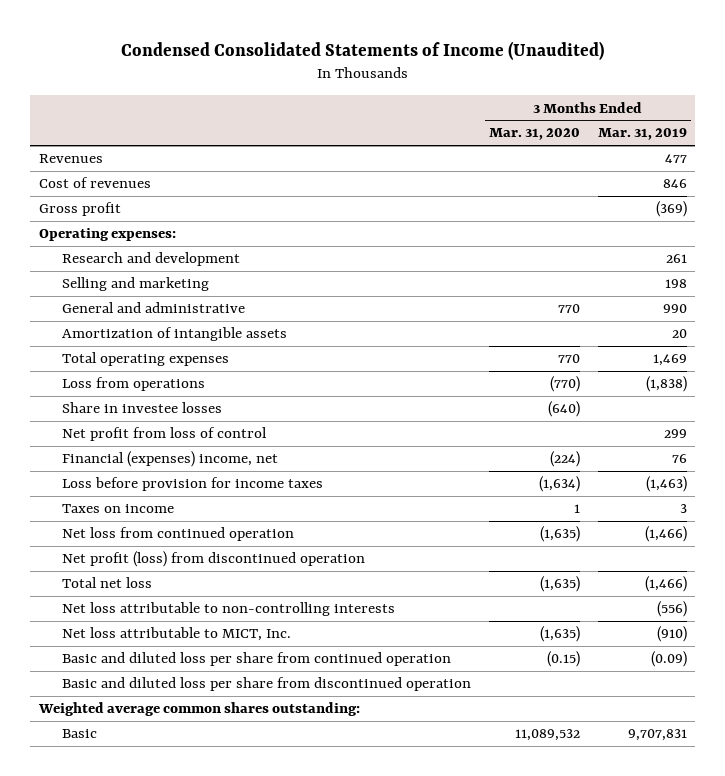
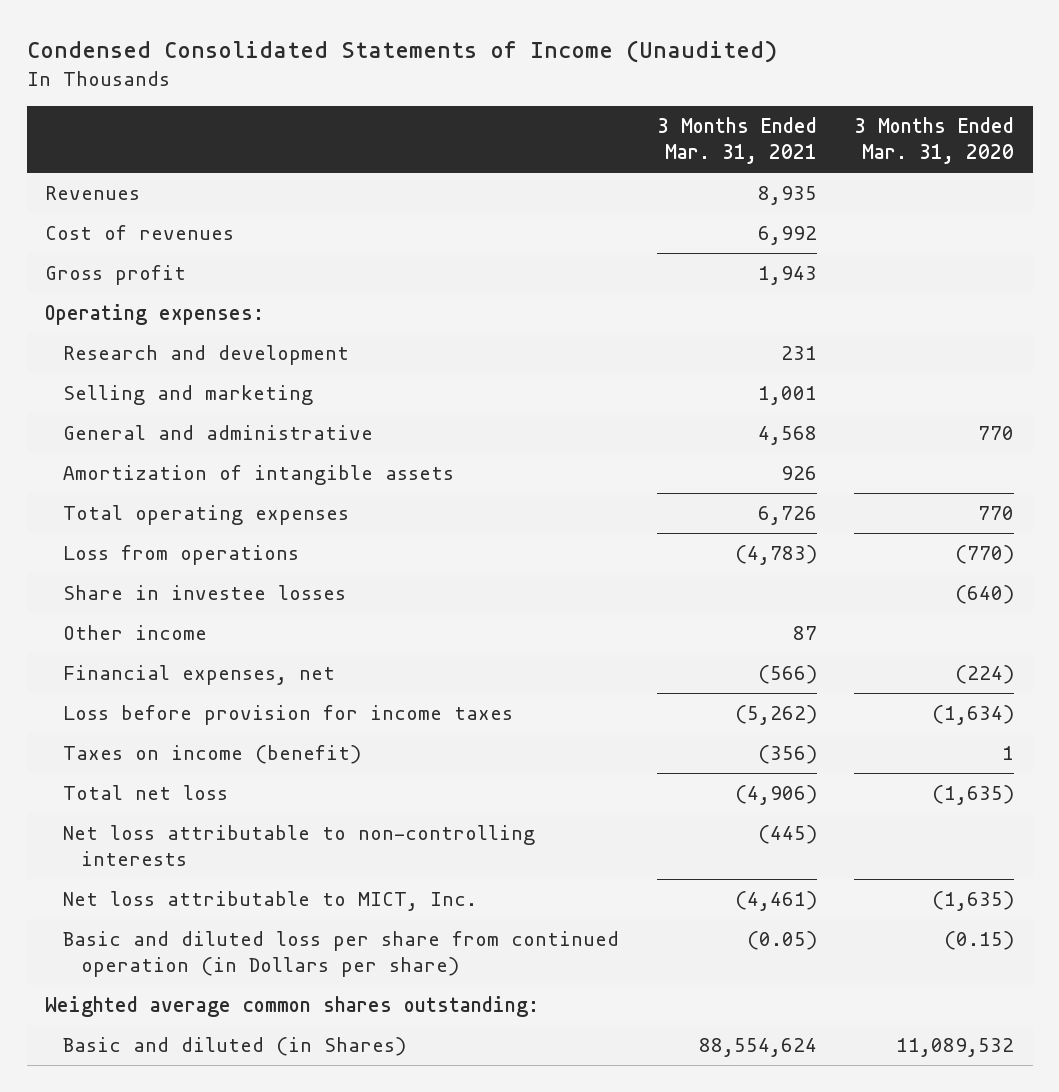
[597,128,687,141] Mar. 31, 2019 -> none
none -> [656,116,817,165] 3 Months Ended Mar. 31, 2021
[62,427,268,442] Net profit from loss of control -> none
none -> [63,624,208,640] Other income
[62,451,279,468] Financial (expenses) income, net -> [63,664,336,685] Financial expenses, net
[62,527,295,542] Net loss from continued operation -> none
[62,551,366,568] Net profit (loss) from discontinued operation -> none
[62,504,175,514] Taxes on income -> [63,744,362,764] Taxes on income (benefit)
[62,677,472,692] Basic and diluted loss per share from discontinued operation -> none
[62,652,452,667] Basic and diluted loss per share from continued operation -> [63,930,620,978] Basic and diluted loss per share from continued operation (in Dollars per share)
[62,729,98,739] Basic -> [63,1036,407,1056] Basic and diluted (in Shares)

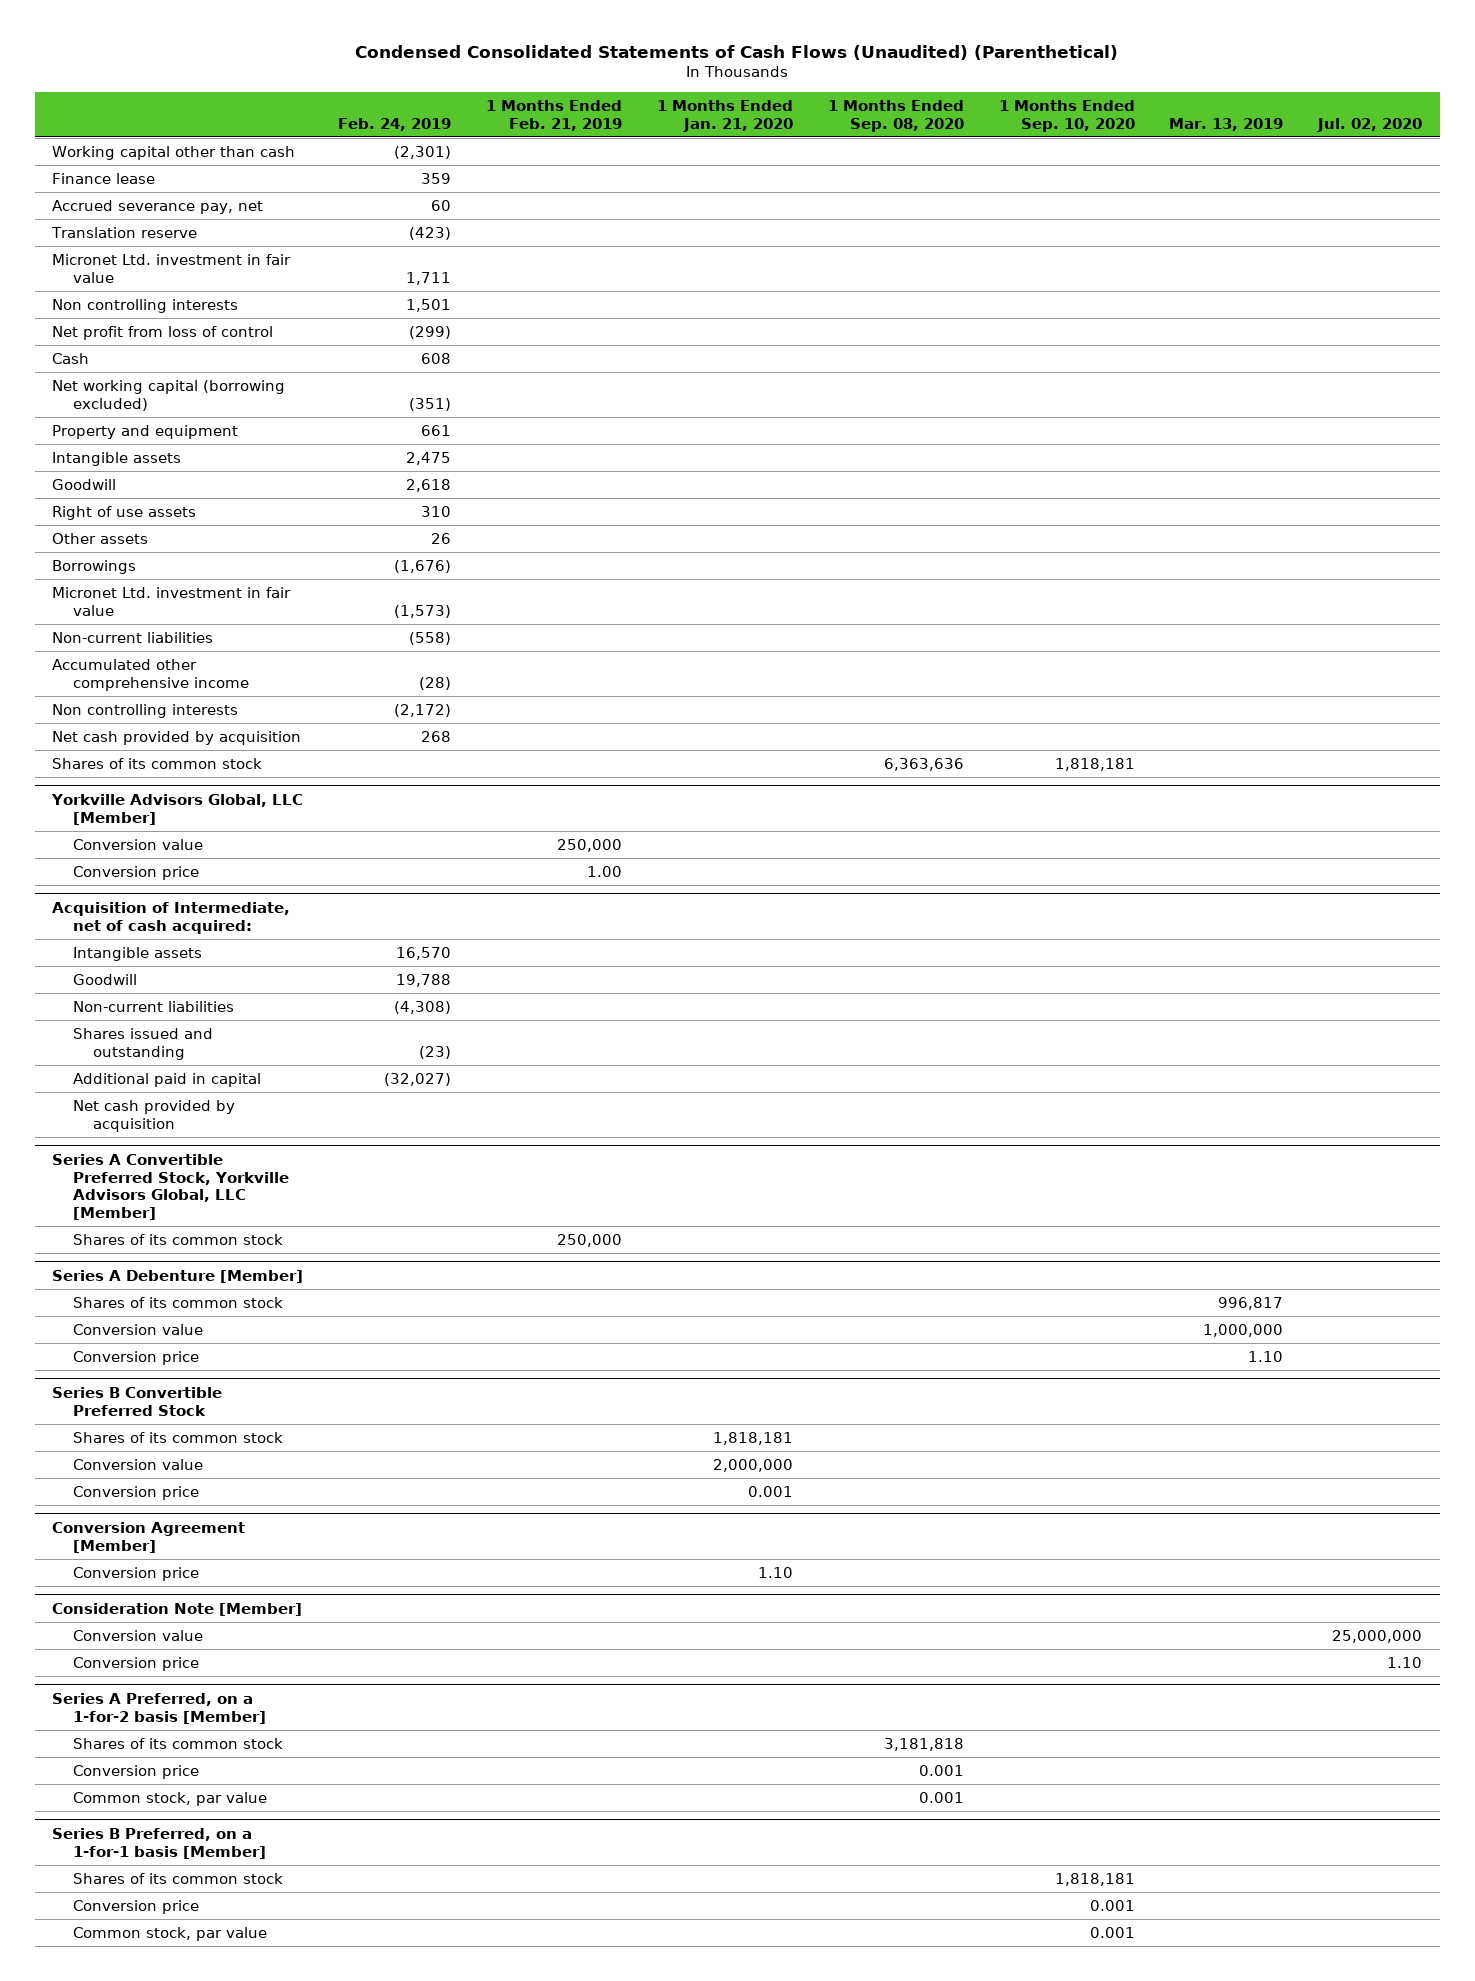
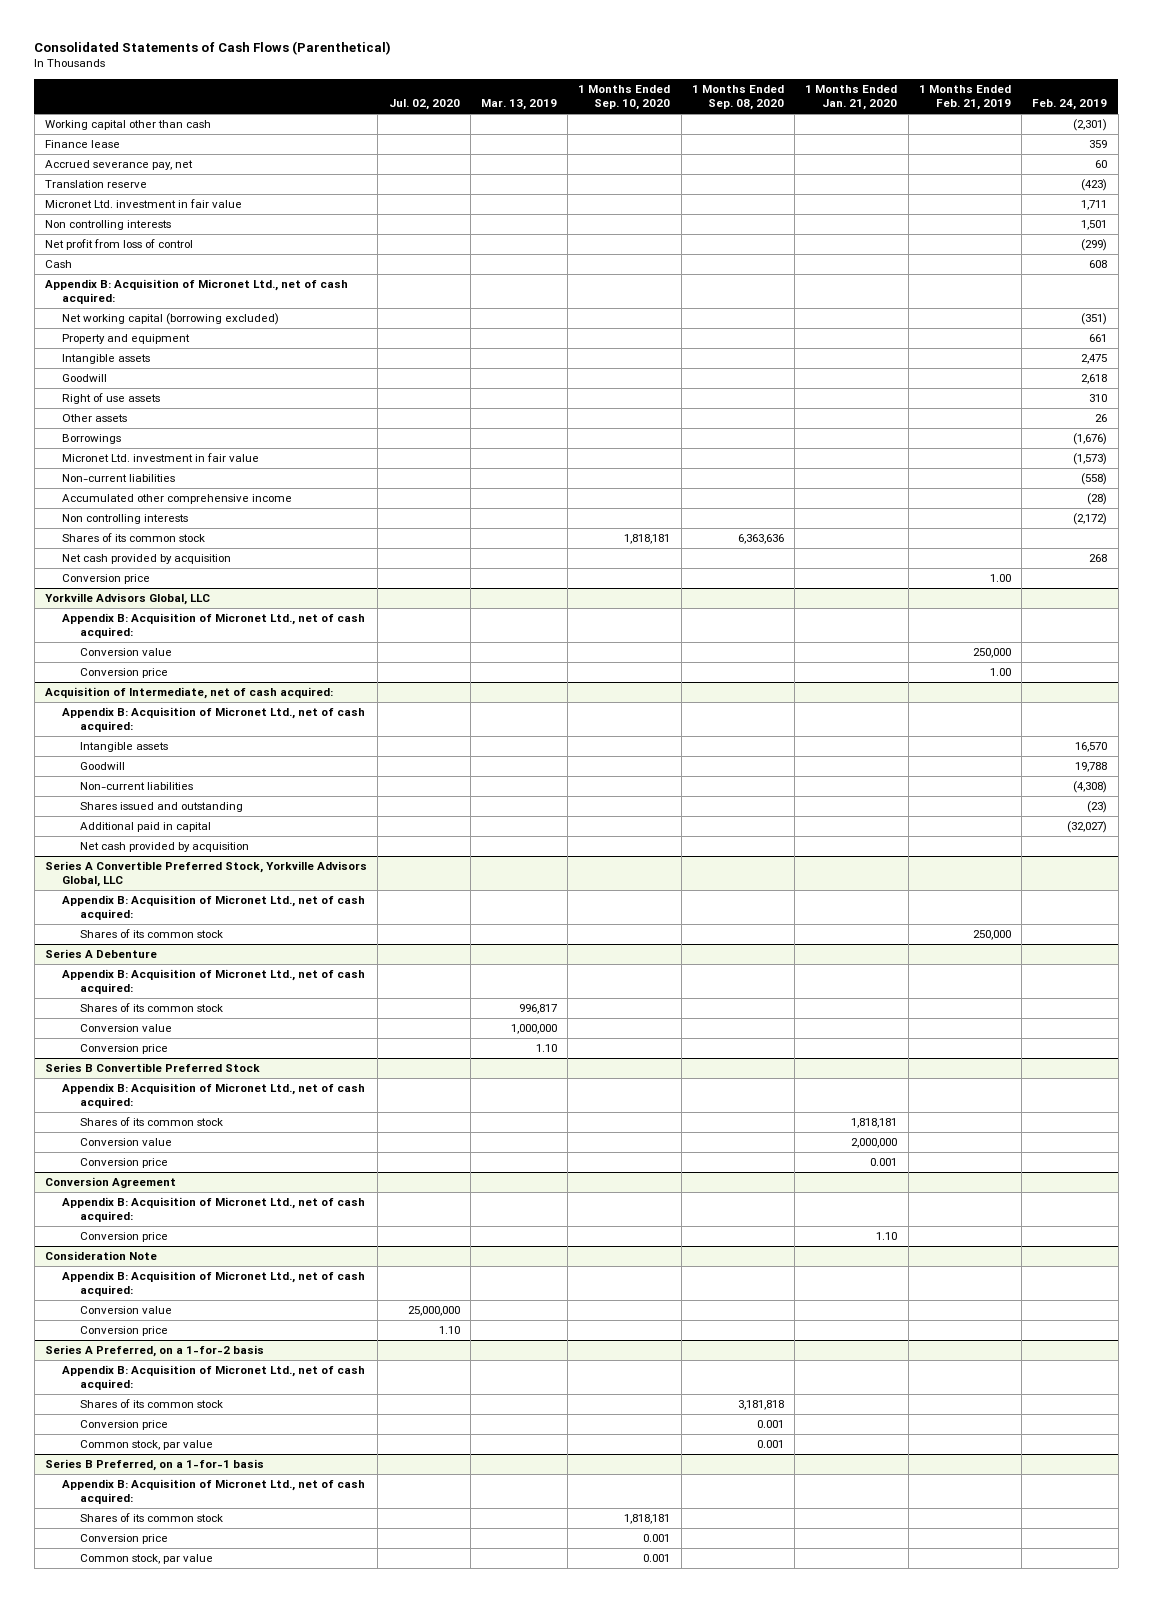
[355,44,1119,60] Condensed Consolidated Statements of Cash Flows (Unaudited) (Parenthetical) -> [34,40,392,55] Consolidated Statements of Cash Flows (Parenthetical)
none -> [45,279,349,305] Appendix B: Acquisition of Micronet Ltd., net of cash acquired:
[52,730,302,745] Net cash provided by acquisition -> [62,554,232,565] Net cash provided by acquisition
none -> [62,574,151,585] Conversion price
[51,793,304,825] Yorkville Advisors Global, LLC [Member] -> [45,593,211,606] Yorkville Advisors Global, LLC
none -> [62,613,366,639] Appendix B: Acquisition of Micronet Ltd., net of cash acquired:
none -> [62,707,366,733] Appendix B: Acquisition of Micronet Ltd., net of cash acquired:
[52,1153,289,1221] Series A Convertible Preferred Stock, Yorkville Advisors Global, LLC [Member] -> [45,861,368,888] Series A Convertible Preferred Stock, Yorkville Advisors Global, LLC
none -> [62,895,366,921] Appendix B: Acquisition of Micronet Ltd., net of cash acquired:
[52,1269,304,1283] Series A Debenture [Member] -> [45,949,158,959] Series A Debenture
none -> [62,969,366,995] Appendix B: Acquisition of Micronet Ltd., net of cash acquired:
none -> [62,1083,366,1109] Appendix B: Acquisition of Micronet Ltd., net of cash acquired:
[52,1521,246,1553] Conversion Agreement [Member] -> [45,1177,177,1189] Conversion Agreement
none -> [62,1197,366,1223] Appendix B: Acquisition of Micronet Ltd., net of cash acquired:
[52,1602,303,1616] Consideration Note [Member] -> [45,1251,158,1261] Consideration Note
none -> [62,1271,366,1297] Appendix B: Acquisition of Micronet Ltd., net of cash acquired:
[52,1692,266,1724] Series A Preferred, on a 1-for-2 basis [Member] -> [45,1345,265,1358] Series A Preferred, on a 1-for-2 basis
none -> [62,1365,366,1391] Appendix B: Acquisition of Micronet Ltd., net of cash acquired:
[52,1827,266,1859] Series B Preferred, on a 1-for-1 basis [Member] -> [45,1459,265,1472] Series B Preferred, on a 1-for-1 basis
none -> [62,1479,366,1505] Appendix B: Acquisition of Micronet Ltd., net of cash acquired:

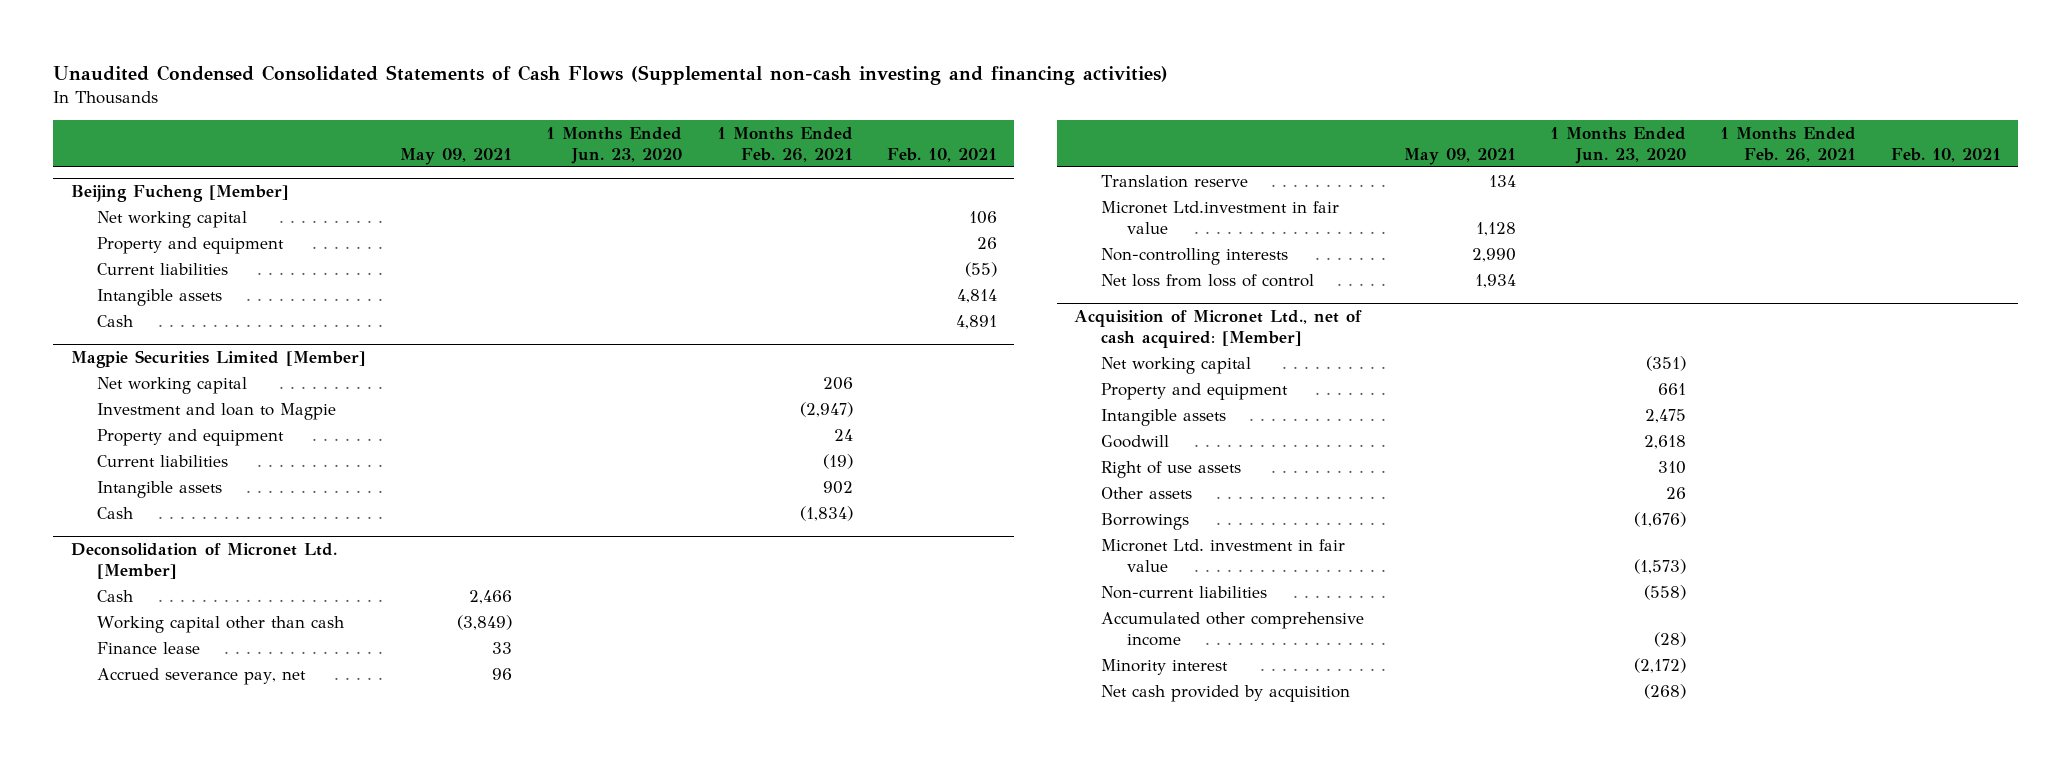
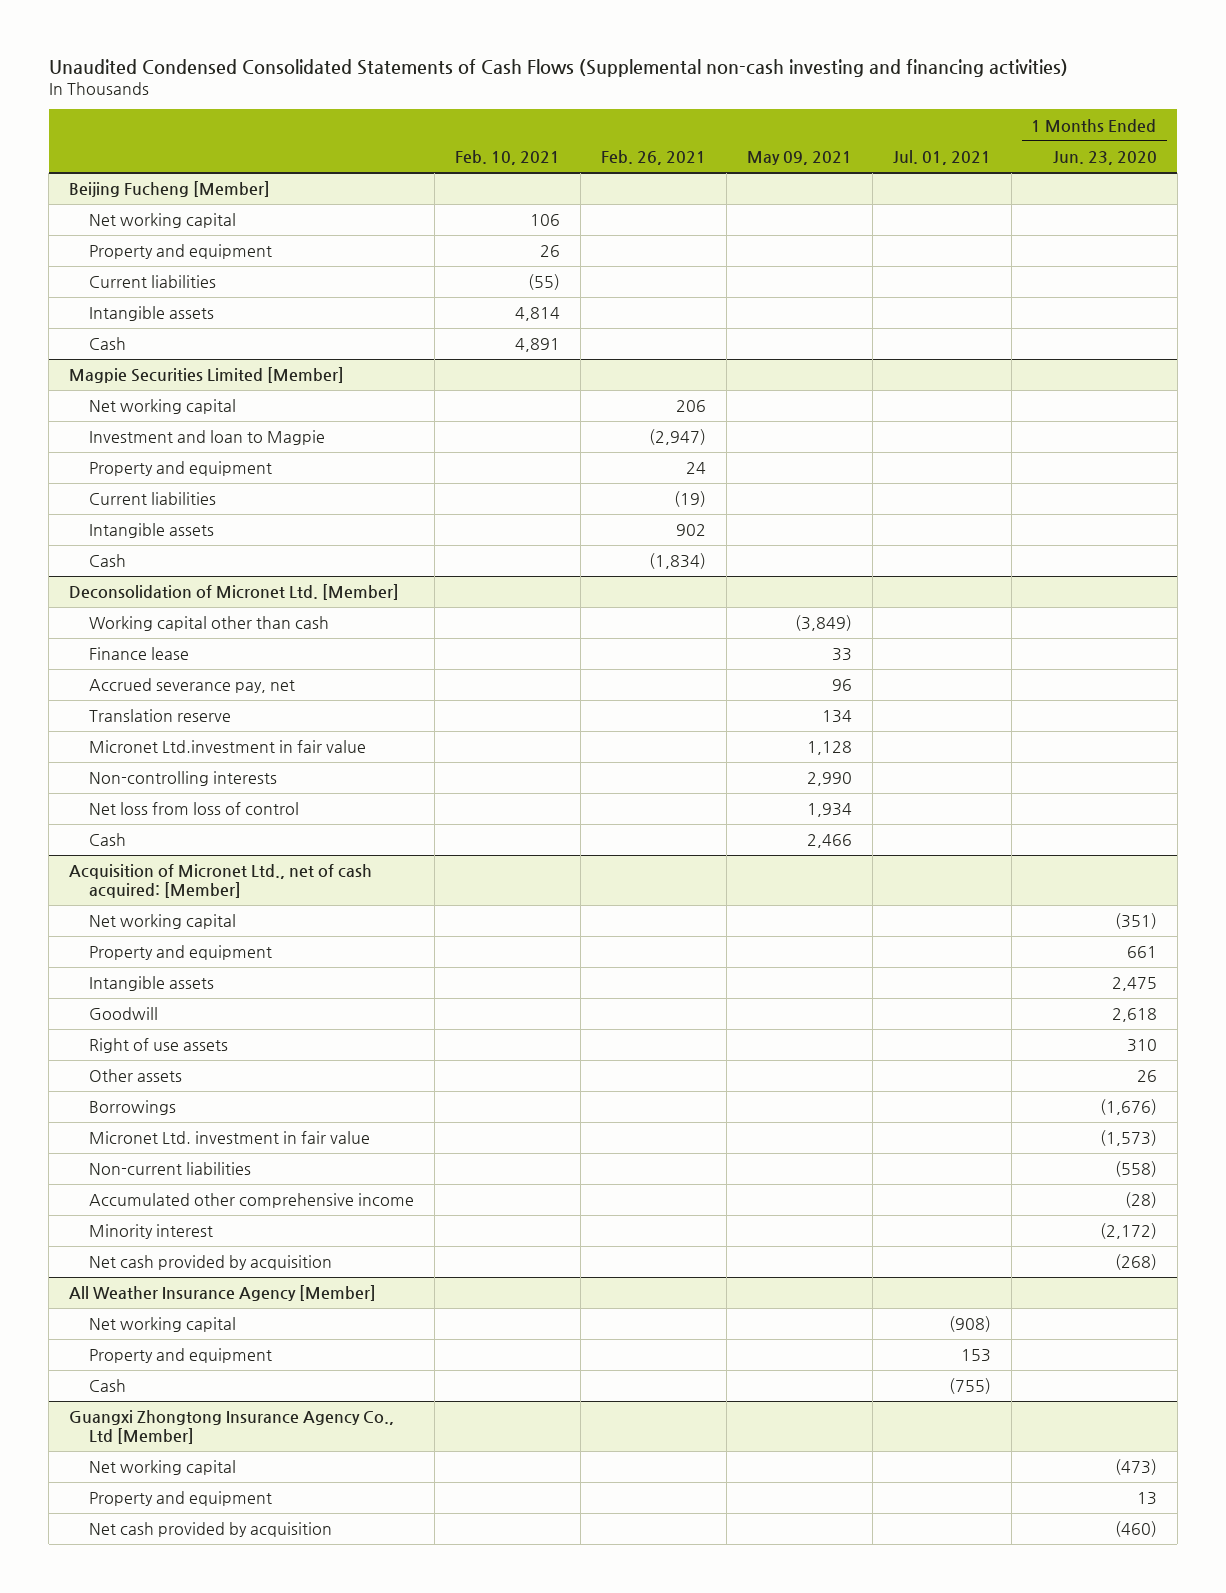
[716,126,853,162] 1 Months Ended Feb. 26, 2021 -> none
none -> [601,150,707,166] Feb. 26, 2021
none -> [892,150,991,166] Jul. 01, 2021
[97,589,134,602] Cash -> [89,833,127,847] Cash
none -> [69,1285,377,1302] All Weather Insurance Agency [Member]
none -> [89,1317,237,1333] Net working capital
none -> [89,1348,273,1364] Property and equipment
none -> [89,1379,127,1393] Cash
none -> [69,1410,395,1445] Guangxi Zhongtong Insurance Agency Co., Ltd [Member]
none -> [89,1460,237,1476] Net working capital
none -> [89,1491,273,1507] Property and equipment
none -> [89,1522,333,1538] Net cash provided by acquisition

